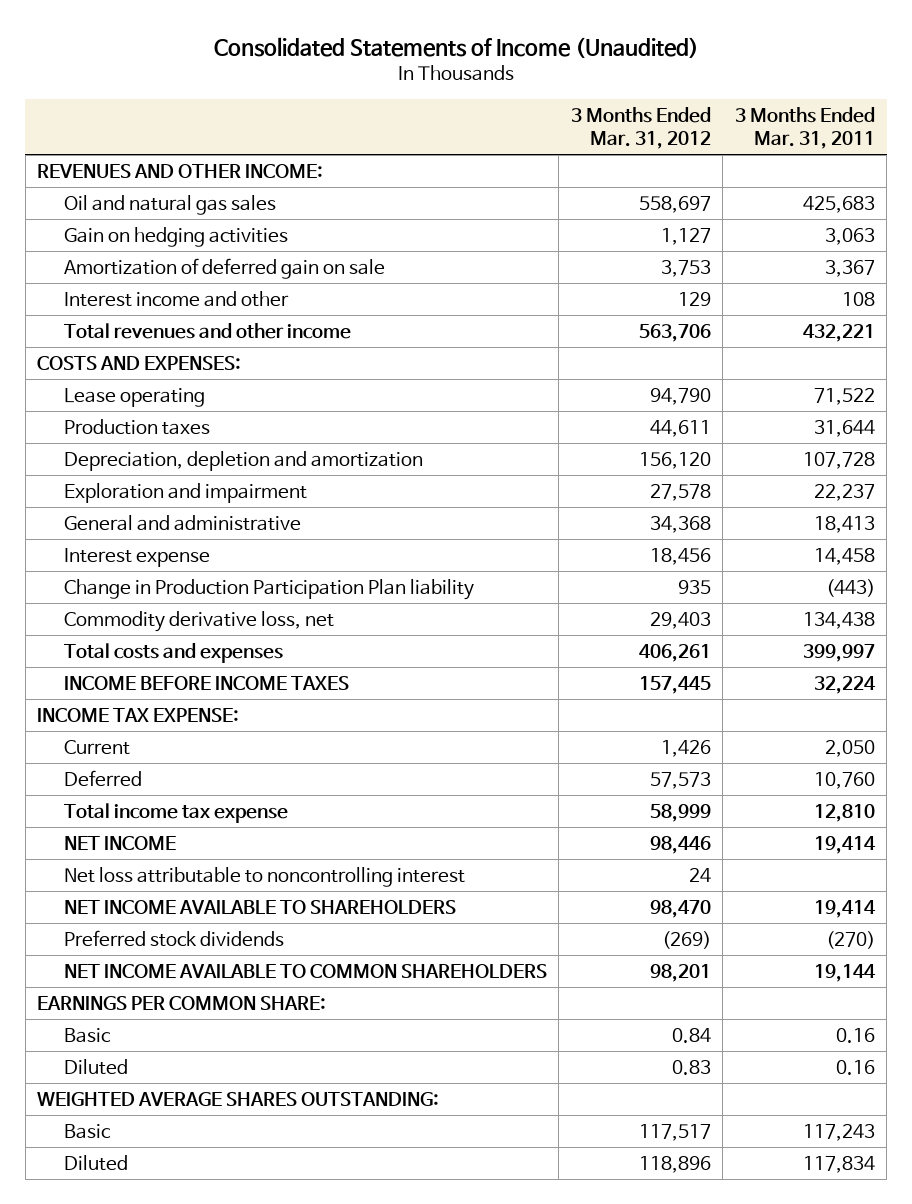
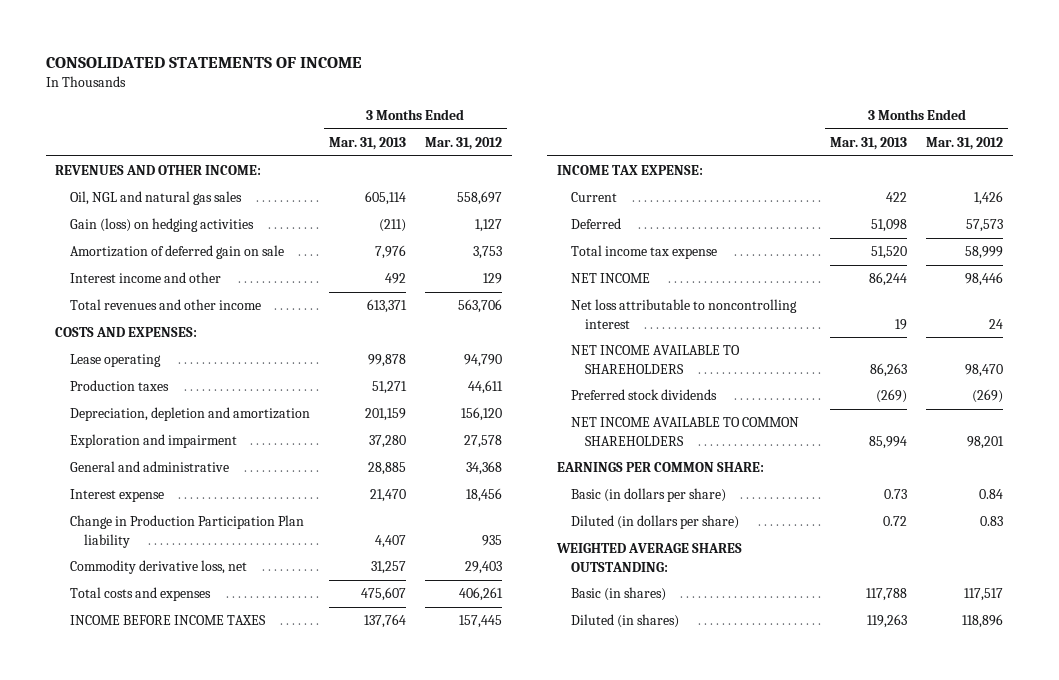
[213,36,699,58] Consolidated Statements of Income (Unaudited) -> [45,56,362,68] CONSOLIDATED STATEMENTS OF INCOME
[734,107,875,150] 3 Months Ended Mar. 31, 2011 -> none
none -> [328,136,406,150] Mar. 31, 2013
[63,194,276,215] Oil and natural gas sales -> [69,191,242,206] Oil, NGL and natural gas sales
[63,226,288,247] Gain on hedging activities -> [69,218,254,233] Gain (loss) on hedging activities
[63,1027,111,1043] Basic -> [570,488,726,503] Basic (in dollars per share)
[63,1058,128,1075] Diluted -> [570,515,739,530] Diluted (in dollars per share)
[63,1123,111,1139] Basic -> [570,587,666,602] Basic (in shares)
[63,1154,128,1171] Diluted -> [570,614,679,629] Diluted (in shares)

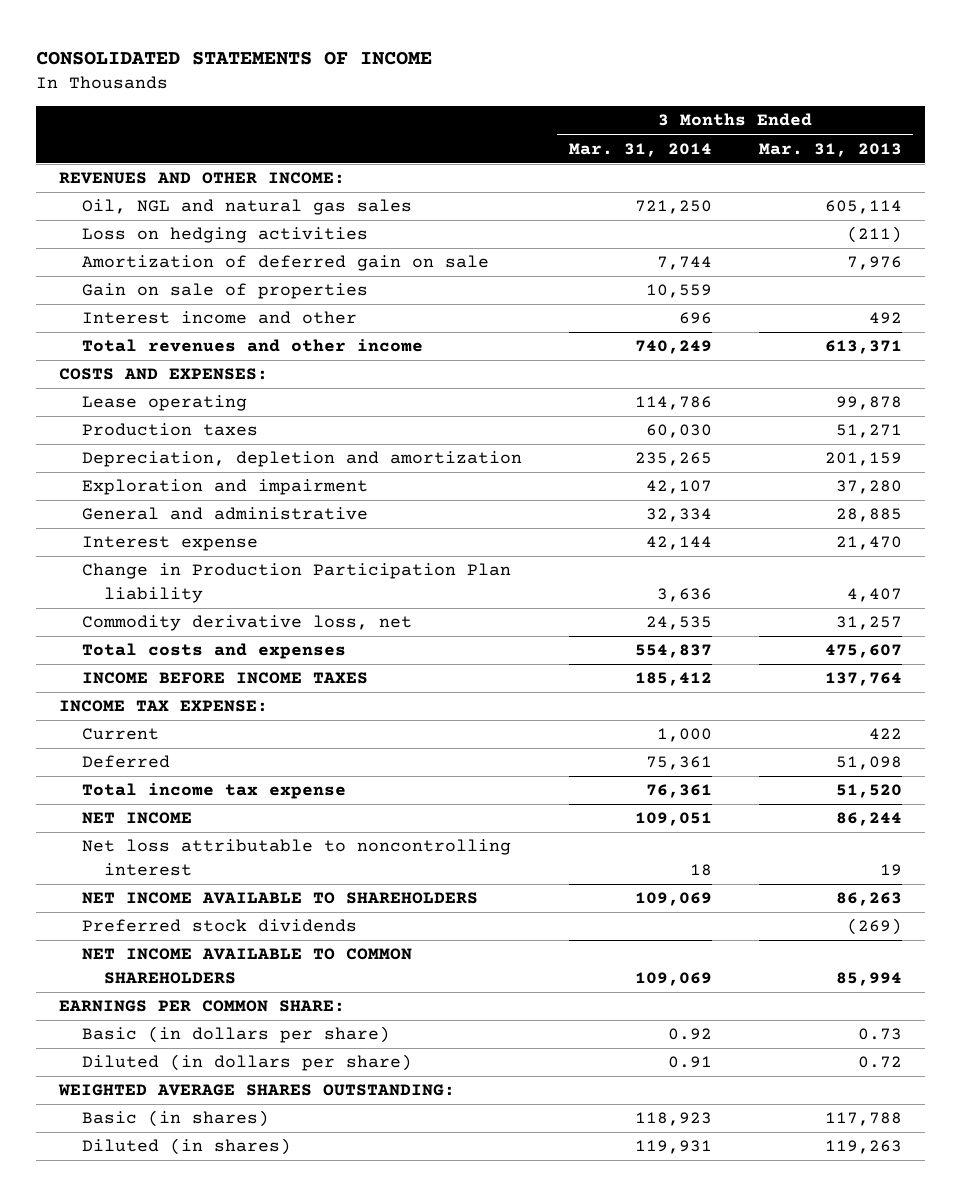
[425,136,503,150] Mar. 31, 2012 -> none
none -> [568,142,712,157] Mar. 31, 2014
[69,218,254,233] Gain (loss) on hedging activities -> [81,227,368,244] Loss on hedging activities
none -> [81,283,368,300] Gain on sale of properties

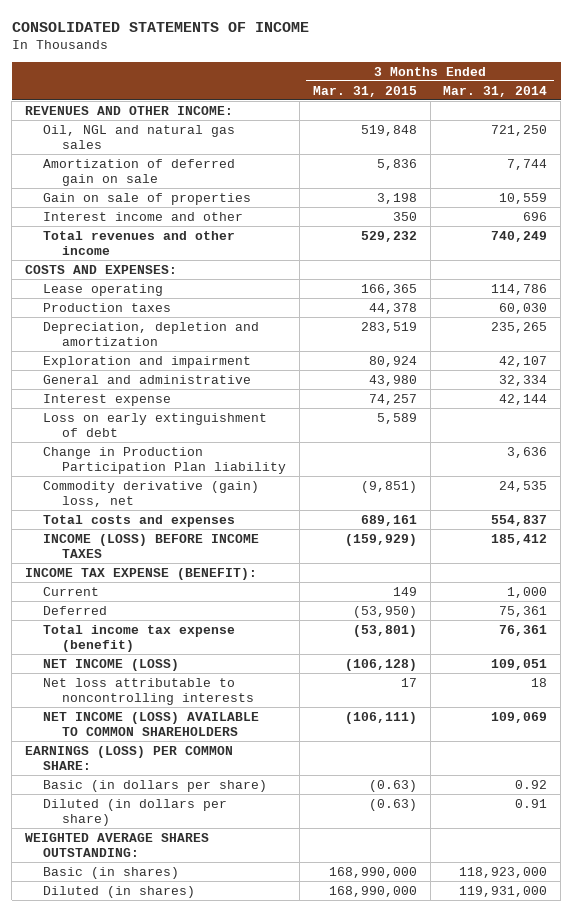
[758,142,902,157] Mar. 31, 2013 -> none
none -> [312,85,417,97] Mar. 31, 2015
[81,227,368,244] Loss on hedging activities -> none
none -> [43,412,268,437] Loss on early extinguishment of debt
[81,615,412,632] Commodity derivative loss, net -> [43,480,260,507] Commodity derivative (gain) loss, net
[81,672,368,685] INCOME BEFORE INCOME TAXES -> [43,533,260,558] INCOME (LOSS) BEFORE INCOME TAXES
[59,700,269,713] INCOME TAX EXPENSE: -> [25,567,258,580] INCOME TAX EXPENSE (BENEFIT):
[81,892,478,905] NET INCOME AVAILABLE TO SHAREHOLDERS -> none
[81,919,357,933] Preferred stock dividends -> none
[81,783,346,800] Total income tax expense -> [43,624,236,652] Total income tax expense (benefit)
[81,812,192,825] NET INCOME -> [43,658,180,671] NET INCOME (LOSS)
[81,839,511,876] Net loss attributable to noncontrolling interest -> [43,677,254,705] Net loss attributable to noncontrolling interests
[81,948,412,984] NET INCOME AVAILABLE TO COMMON SHAREHOLDERS -> [43,711,260,736] NET INCOME (LOSS) AVAILABLE TO COMMON SHAREHOLDERS
[59,1000,346,1013] EARNINGS PER COMMON SHARE: -> [25,745,234,770] EARNINGS (LOSS) PER COMMON SHARE:
[634,1112,712,1127] 118,923 -> [459,866,548,878] 118,923,000
[634,1140,712,1155] 119,931 -> [459,885,548,897] 119,931,000

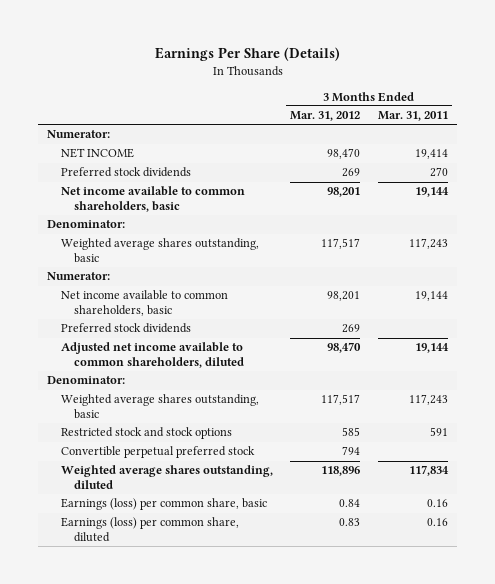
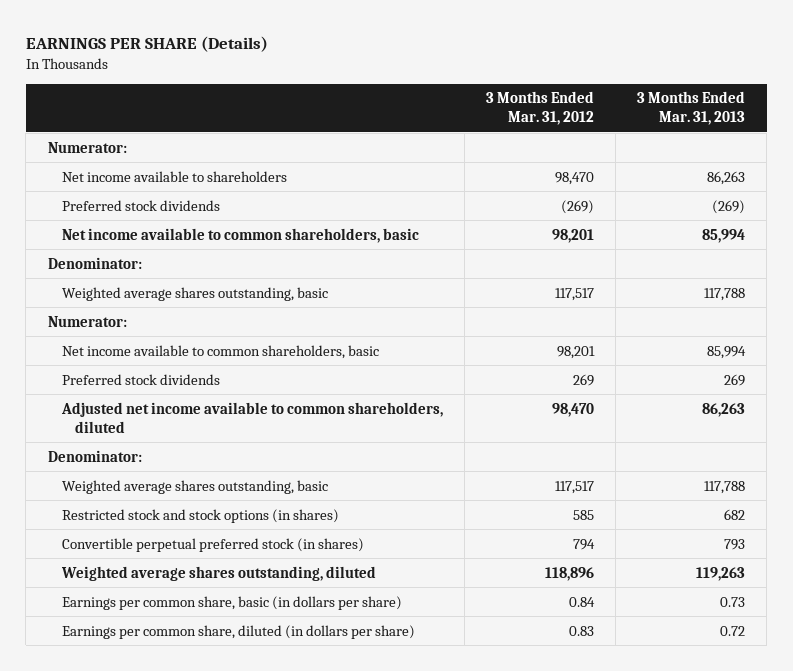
[154,46,340,61] Earnings Per Share (Details) -> [25,35,268,52] EARNINGS PER SHARE (Details)
[378,111,449,122] Mar. 31, 2011 -> none
none -> [637,91,746,126] 3 Months Ended Mar. 31, 2013
[60,148,134,159] NET INCOME -> [61,170,287,182] Net income available to shareholders
[342,168,361,178] 269 -> [560,199,594,214] (269)
[60,427,232,440] Restricted stock and stock options -> [61,508,339,523] Restricted stock and stock options (in shares)
[60,446,255,459] Convertible perpetual preferred stock -> [61,537,364,552] Convertible perpetual preferred stock (in shares)
[60,498,267,511] Earnings (loss) per common share, basic -> [61,595,402,610] Earnings per common share, basic (in dollars per share)
[60,517,239,542] Earnings (loss) per common share, diluted -> [61,624,415,639] Earnings per common share, diluted (in dollars per share)

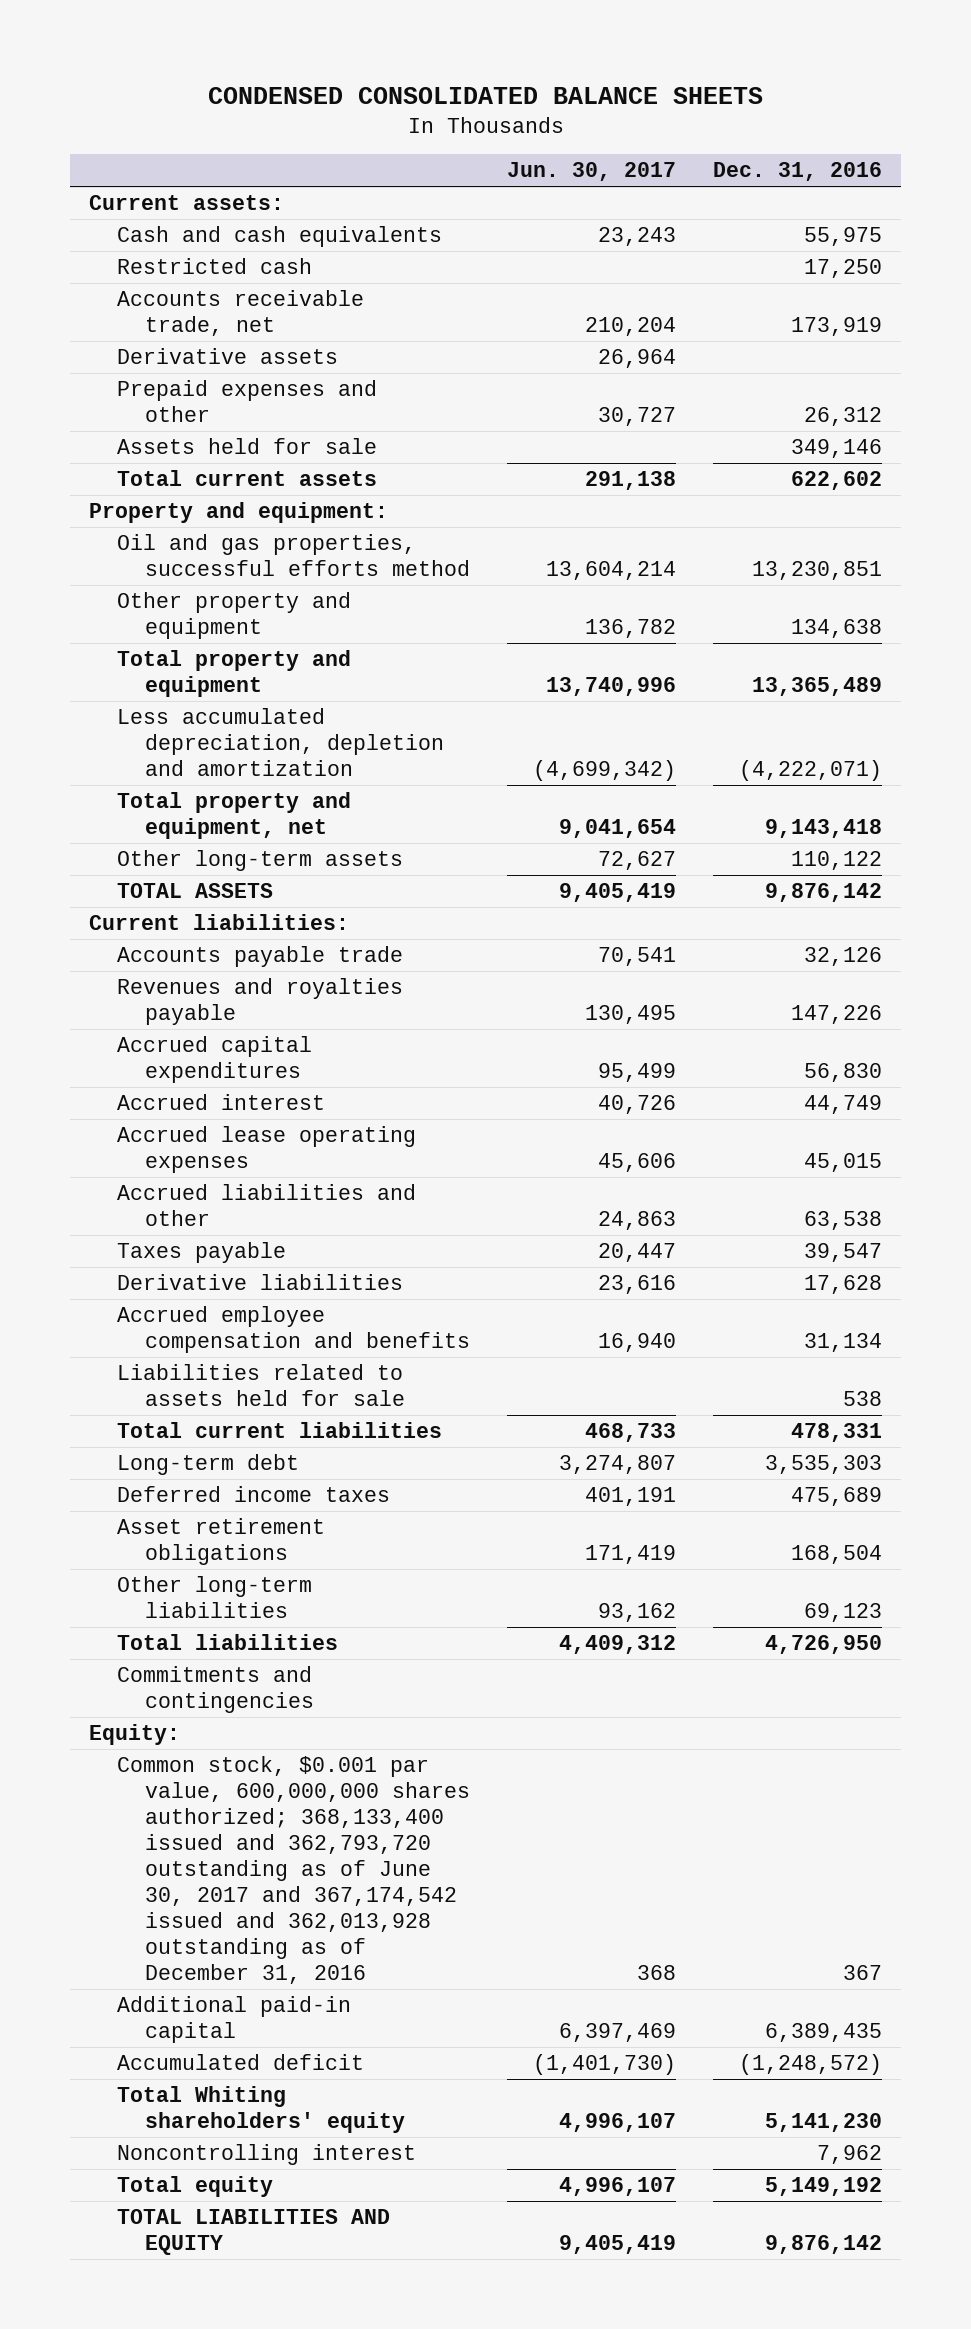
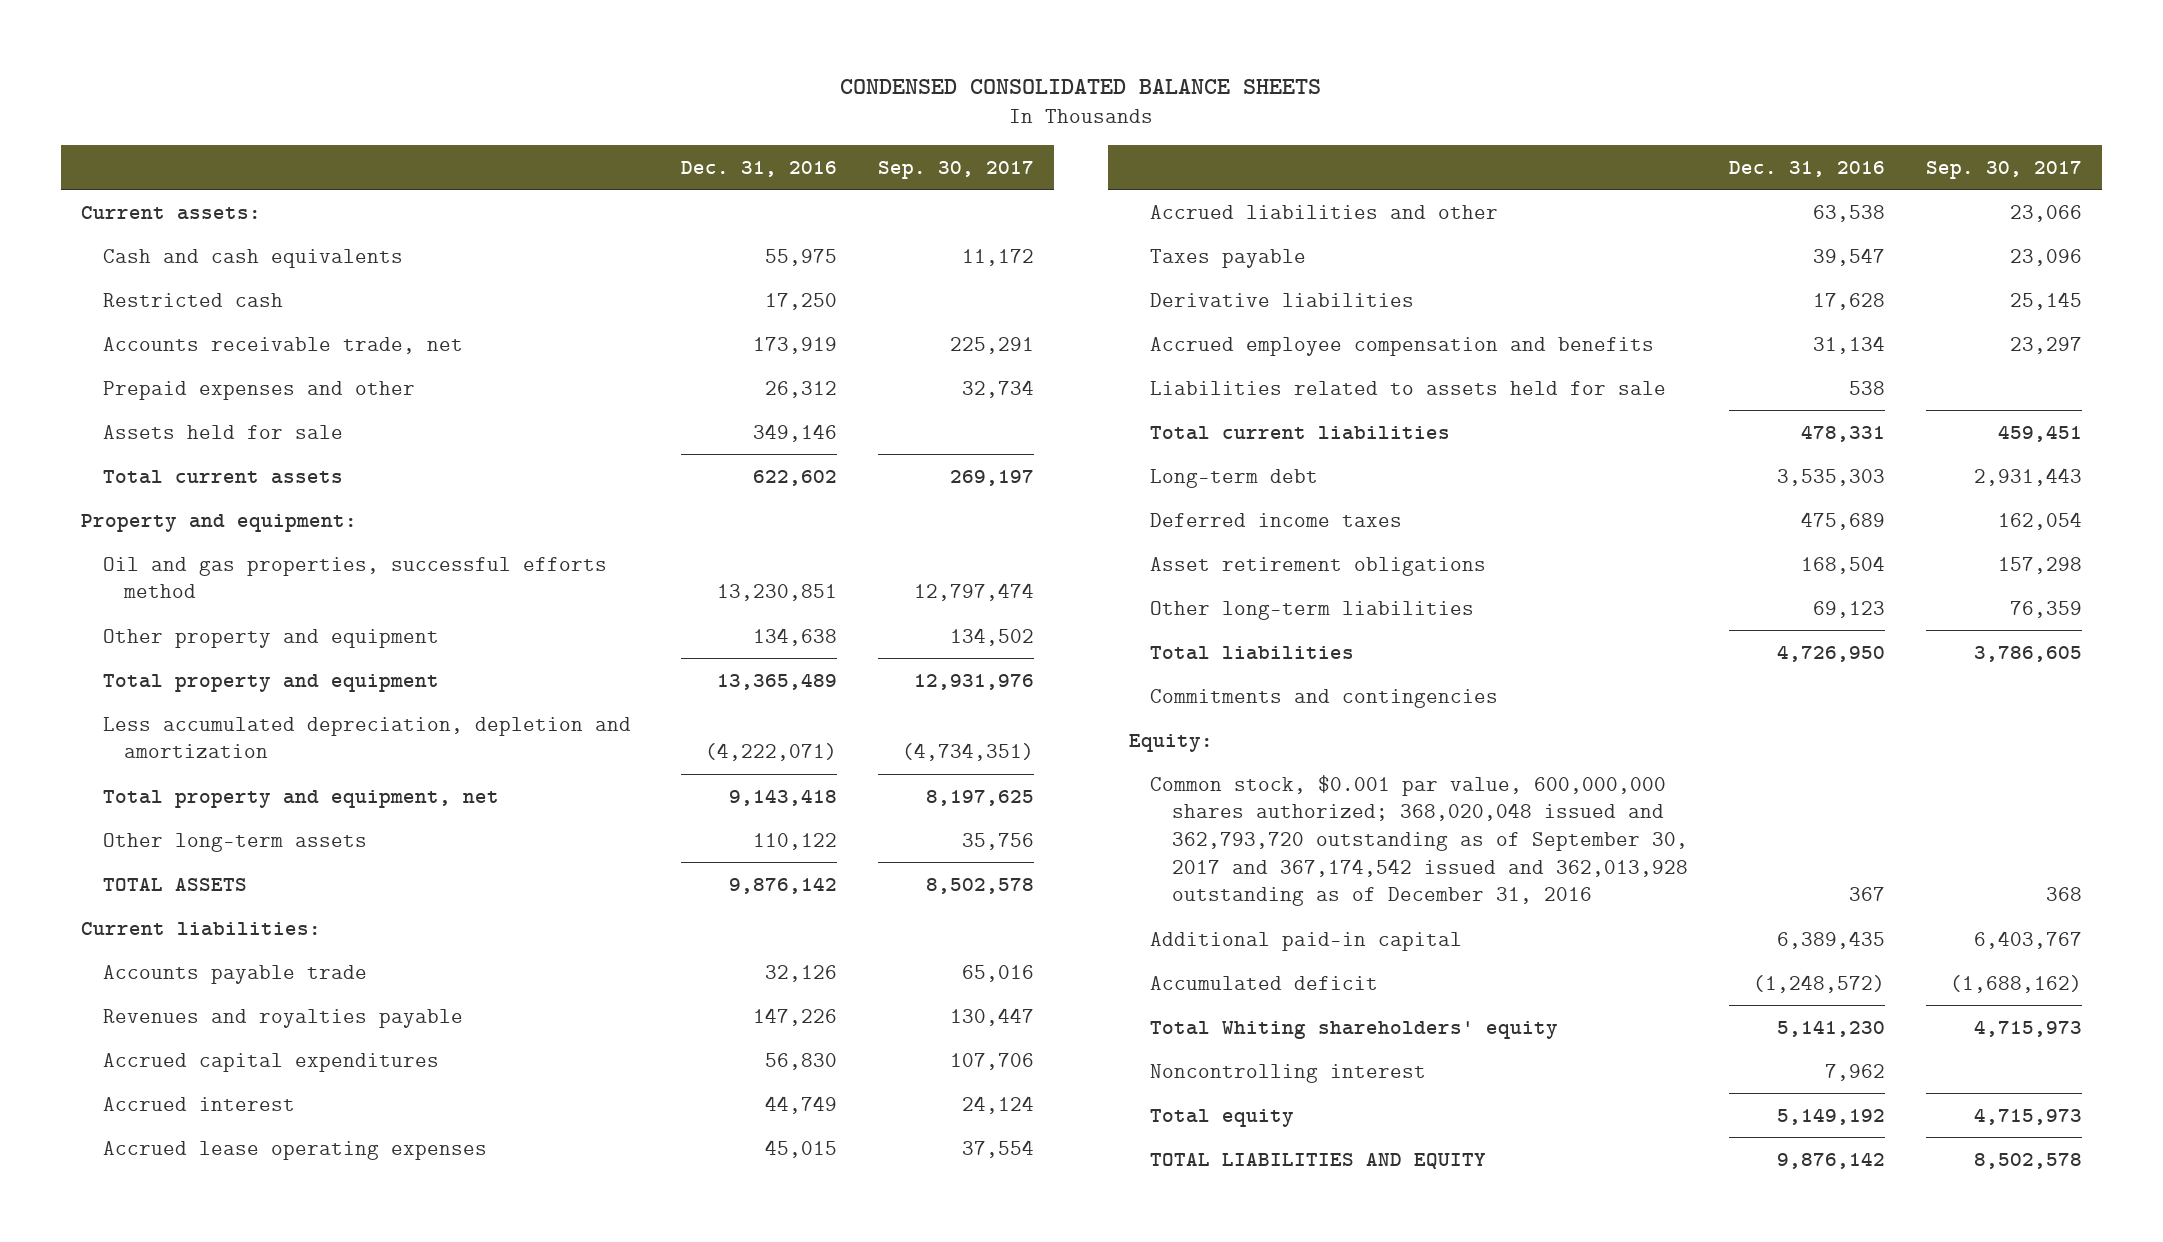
[507,162,677,182] Jun. 30, 2017 -> none
none -> [877,160,1034,179] Sep. 30, 2017
[116,348,338,365] Derivative assets -> none
[116,1756,470,1985] Common stock, $0.001 par value, 600,000,000 shares authorized; 368,133,400 issued and 362,793,720 outstanding as of June 30, 2017 and 367,174,542 issued and 362,013,928 outstanding as of December 31, 2016 -> [1150,774,1689,907] Common stock, $0.001 par value, 600,000,000 shares authorized; 368,020,048 issued and 362,793,720 outstanding as of September 30, 2017 and 367,174,542 issued and 362,013,928 outstanding as of December 31, 2016

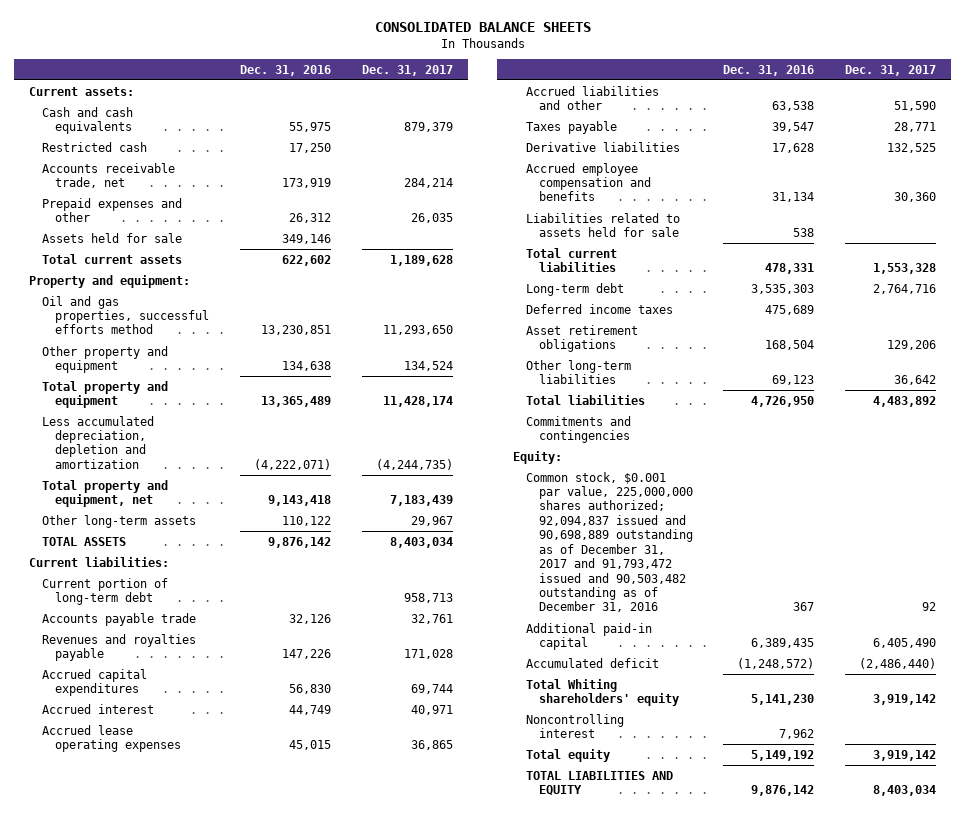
[840,79,1322,95] CONDENSED CONSOLIDATED BALANCE SHEETS -> [374,22,591,33] CONSOLIDATED BALANCE SHEETS
[877,160,1034,179] Sep. 30, 2017 -> none
none -> [361,64,453,76] Dec. 31, 2017
none -> [42,577,169,605] Current portion of long-term debt
[1150,774,1689,907] Common stock, $0.001 par value, 600,000,000 shares authorized; 368,020,048 issued and 362,793,720 outstanding as of September 30, 2017 and 367,174,542 issued and 362,013,928 outstanding as of December 31, 2016 -> [525,471,693,613] Common stock, $0.001 par value, 225,000,000 shares authorized; 92,094,837 issued and 90,698,889 outstanding as of December 31, 2017 and 91,793,472 issued and 90,503,482 outstanding as of December 31, 2016

